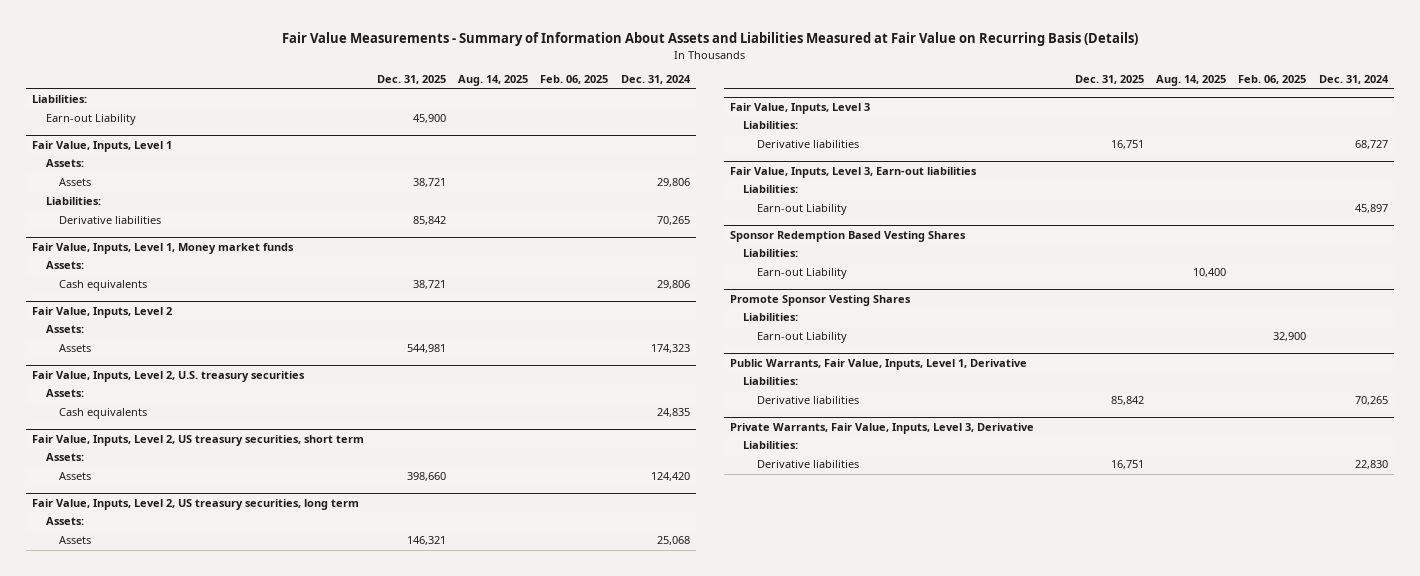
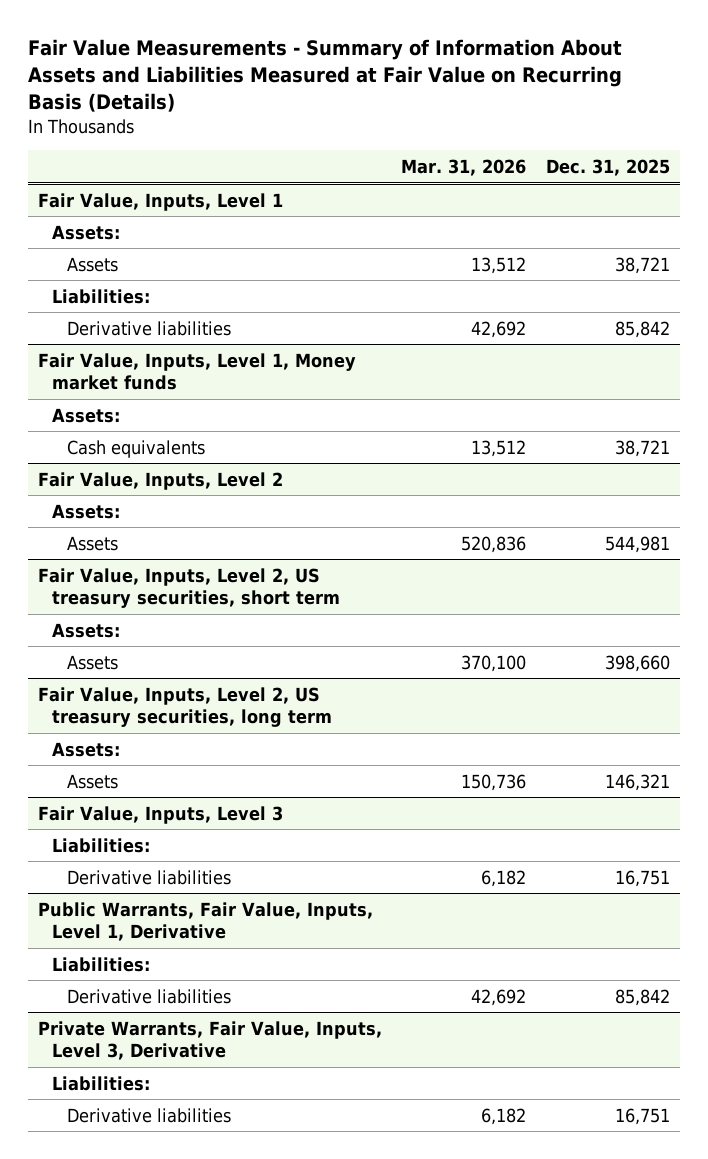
[458,75,529,87] Aug. 14, 2025 -> none
[540,75,609,85] Feb. 06, 2025 -> none
[620,75,691,85] Dec. 31, 2024 -> none
none -> [401,158,527,176] Mar. 31, 2026
[32,95,88,104] Liabilities: -> none
[45,114,136,126] Earn-out Liability -> none
[32,370,306,382] Fair Value, Inputs, Level 2, U.S. treasury securities -> none
[45,389,84,398] Assets: -> none
[58,408,147,420] Cash equivalents -> none
[730,166,978,178] Fair Value, Inputs, Level 3, Earn-out liabilities -> none
[743,185,799,194] Liabilities: -> none
[756,204,847,216] Earn-out Liability -> none
[730,230,967,242] Sponsor Redemption Based Vesting Shares -> none
[743,249,799,258] Liabilities: -> none
[756,268,847,280] Earn-out Liability -> none
[730,294,912,306] Promote Sponsor Vesting Shares -> none
[743,313,799,322] Liabilities: -> none
[756,332,847,344] Earn-out Liability -> none

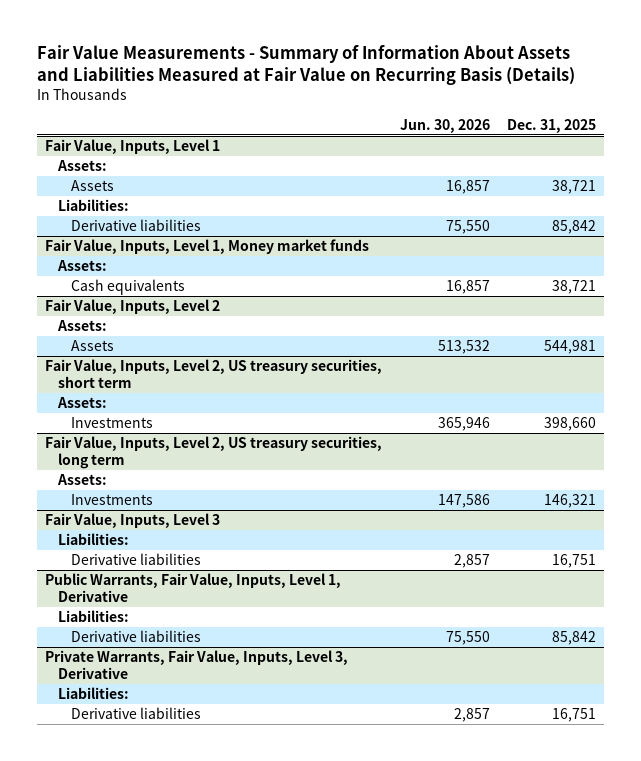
[401,158,527,176] Mar. 31, 2026 -> none
none -> [399,118,490,133] Jun. 30, 2026
[66,654,118,670] Assets -> [70,417,153,429] Investments
[66,773,118,789] Assets -> [70,494,153,506] Investments

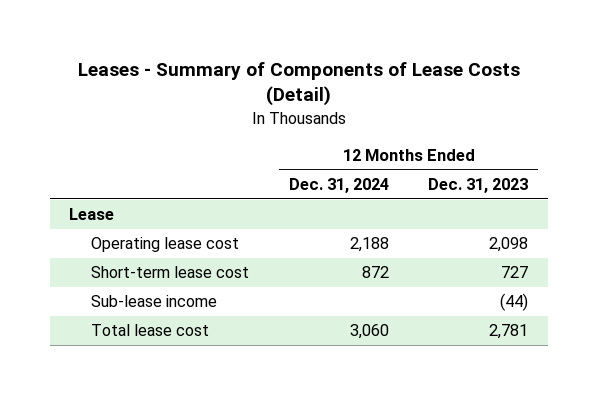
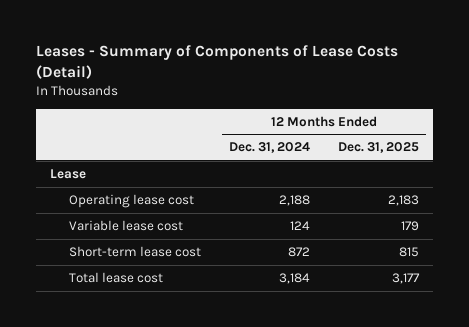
[428,178,529,194] Dec. 31, 2023 -> none
none -> [338,142,420,154] Dec. 31, 2025
none -> [68,220,183,232] Variable lease cost
[90,295,217,308] Sub-lease income -> none
[349,324,389,340] 3,060 -> [279,273,311,285] 3,184

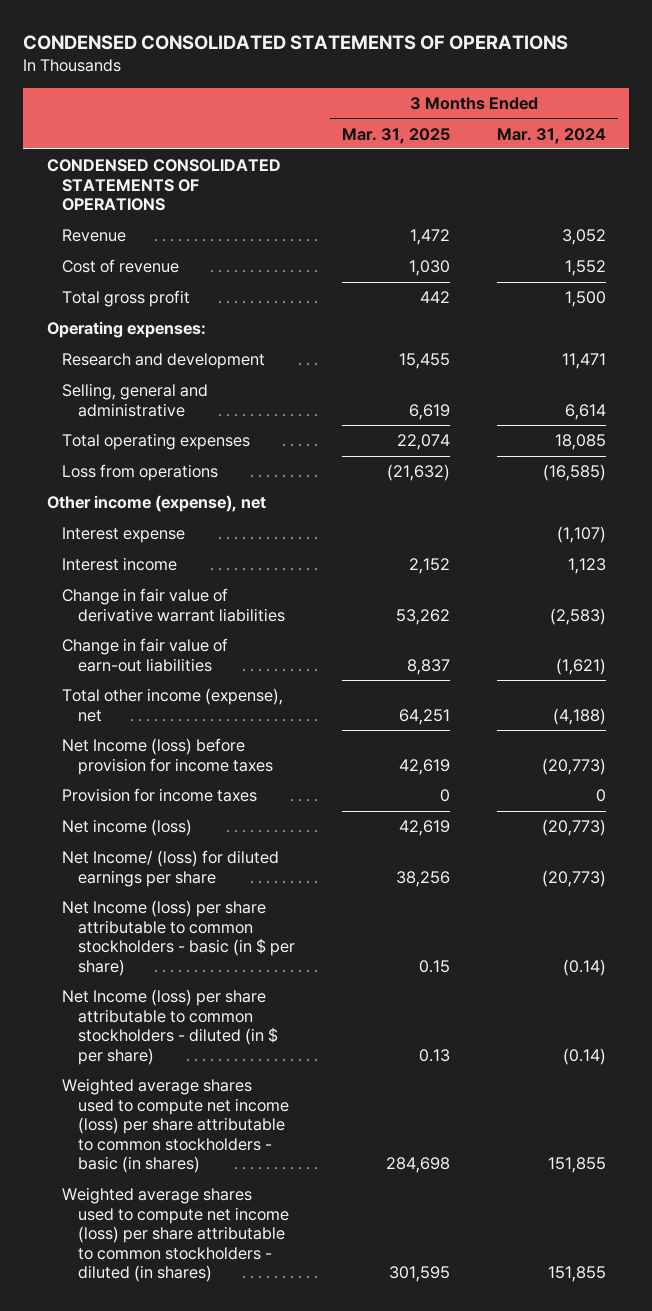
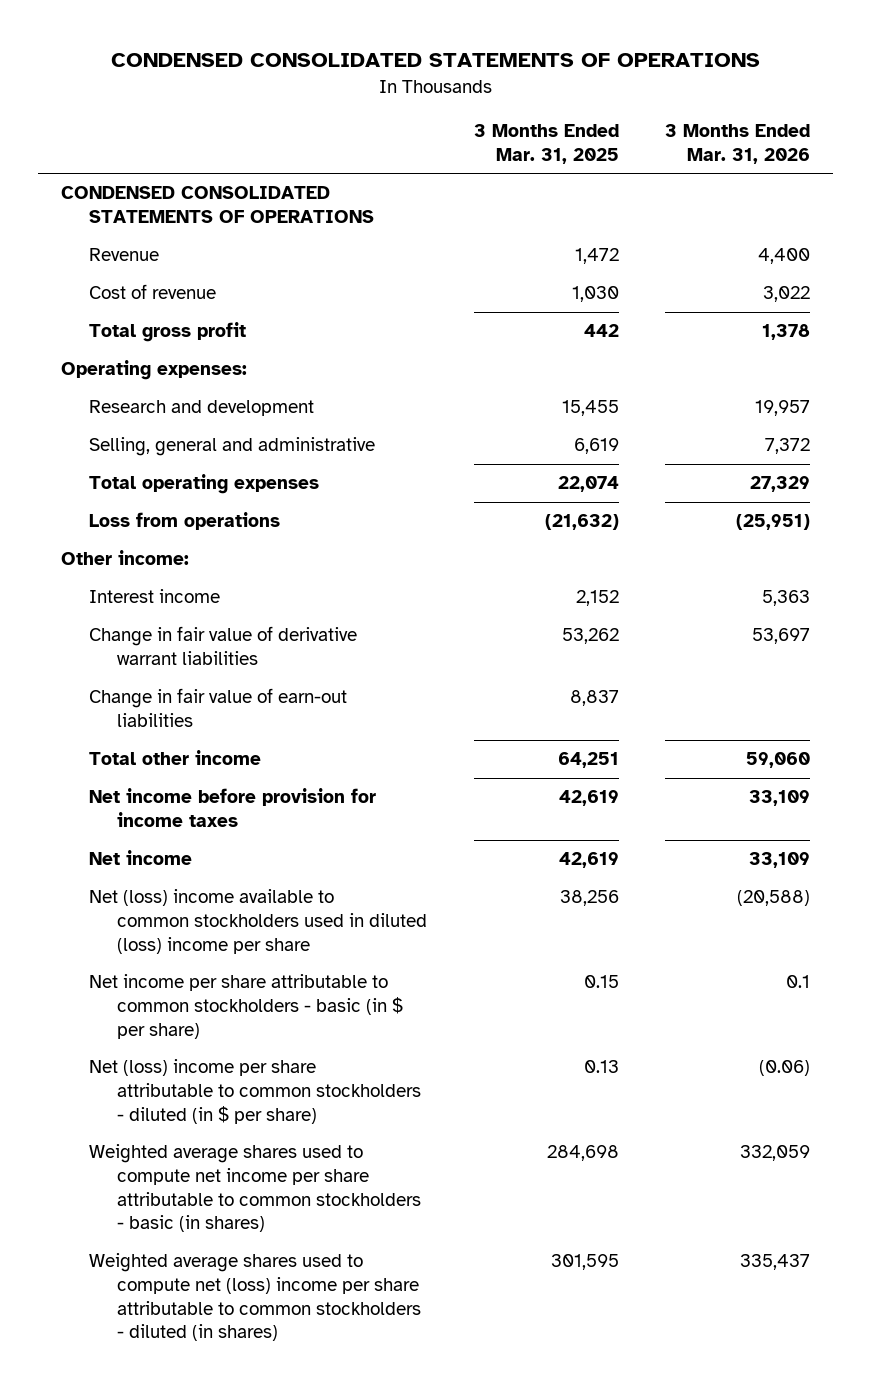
[496,127,606,144] Mar. 31, 2024 -> none
none -> [664,123,810,164] 3 Months Ended Mar. 31, 2026
[62,527,186,544] Interest expense -> none
[46,495,266,513] Other income (expense), net -> [61,550,190,566] Other income:
[62,788,258,803] Provision for income taxes -> none
[62,688,284,722] Total other income (expense), net -> [89,750,262,766] Total other income
[62,738,274,775] Net Income (loss) before provision for income taxes -> [89,788,377,828] Net income before provision for income taxes
[62,819,193,837] Net income (loss) -> [89,850,193,866] Net income
[62,850,280,887] Net Income/ (loss) for diluted earnings per share -> [89,889,428,954] Net (loss) income available to common stockholders used in diluted (loss) income per share
[62,900,296,976] Net Income (loss) per share attributable to common stockholders - basic (in $ per share) -> [89,974,404,1039] Net income per share attributable to common stockholders - basic (in $ per share)
[62,989,279,1065] Net Income (loss) per share attributable to common stockholders - diluted (in $ per share) -> [89,1059,422,1124] Net (loss) income per share attributable to common stockholders - diluted (in $ per share)
[62,1078,290,1174] Weighted average shares used to compute net income (loss) per share attributable to common stockholders - basic (in shares) -> [89,1144,422,1233] Weighted average shares used to compute net income per share attributable to common stockholders - basic (in shares)
[62,1187,290,1283] Weighted average shares used to compute net income (loss) per share attributable to common stockholders - diluted (in shares) -> [89,1253,422,1342] Weighted average shares used to compute net (loss) income per share attributable to common stockholders - diluted (in shares)

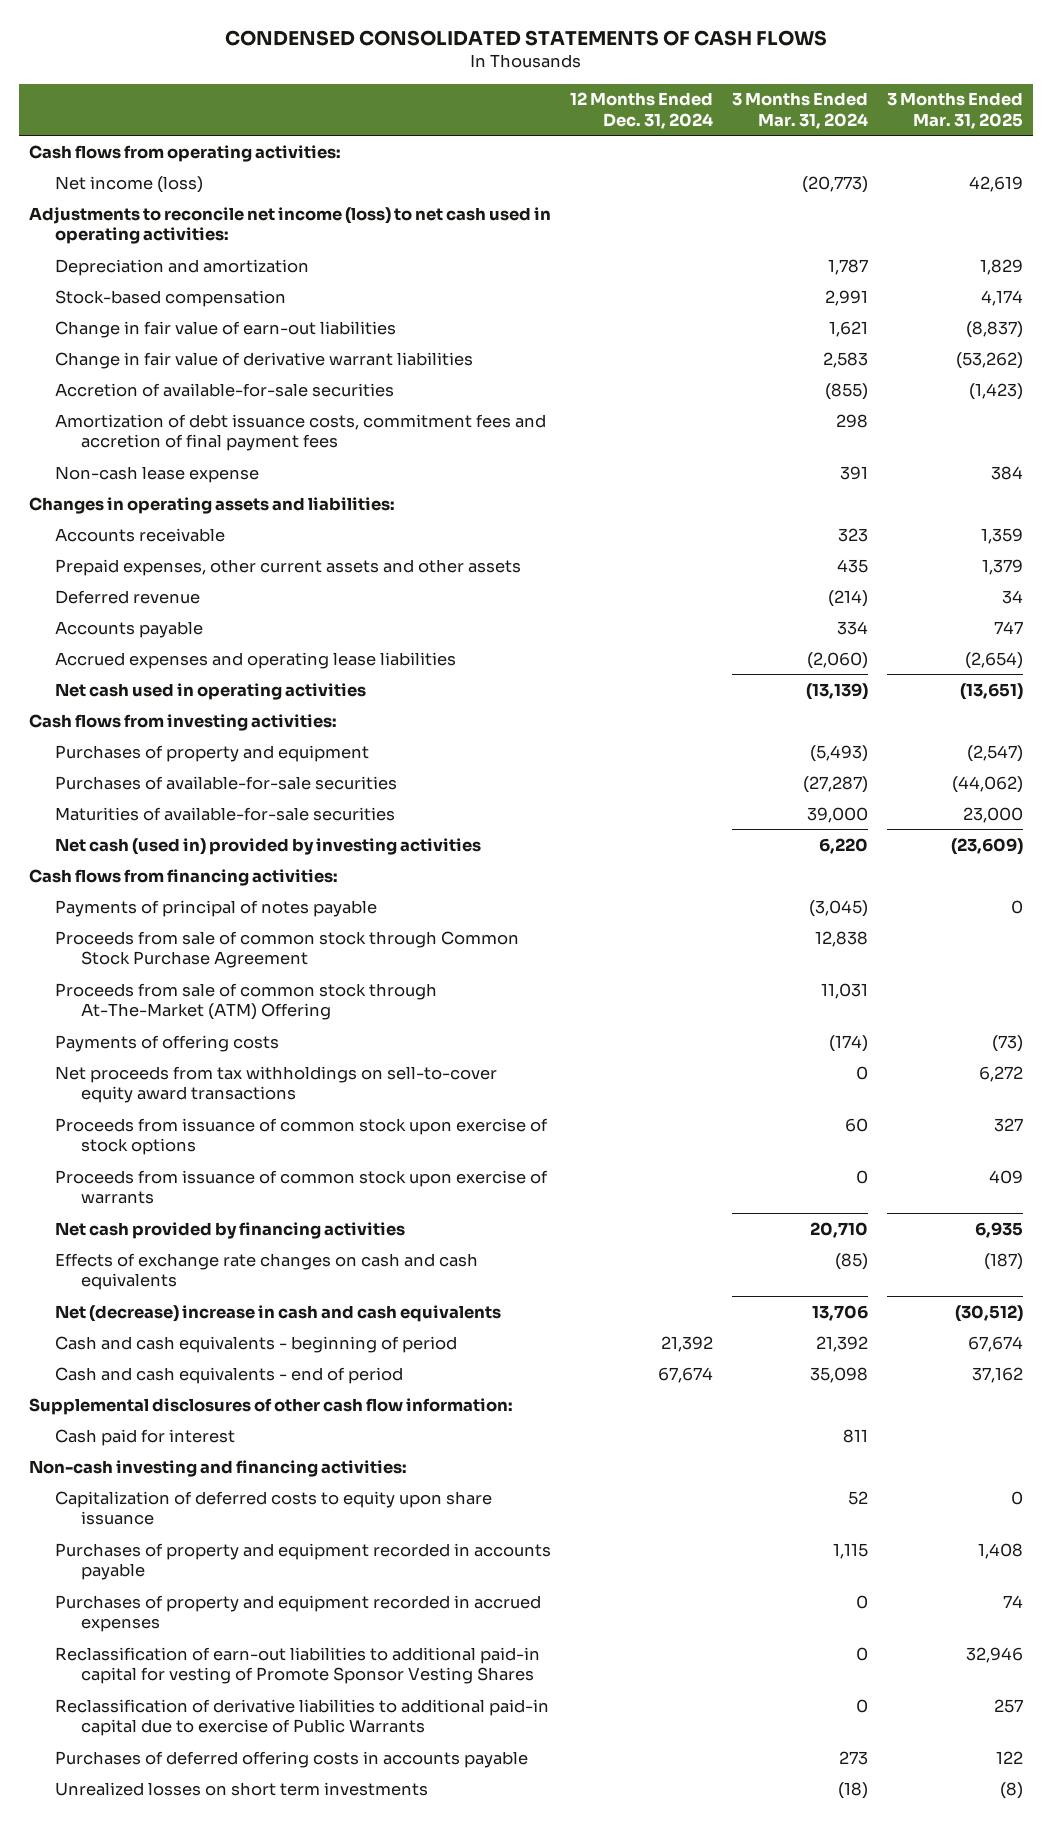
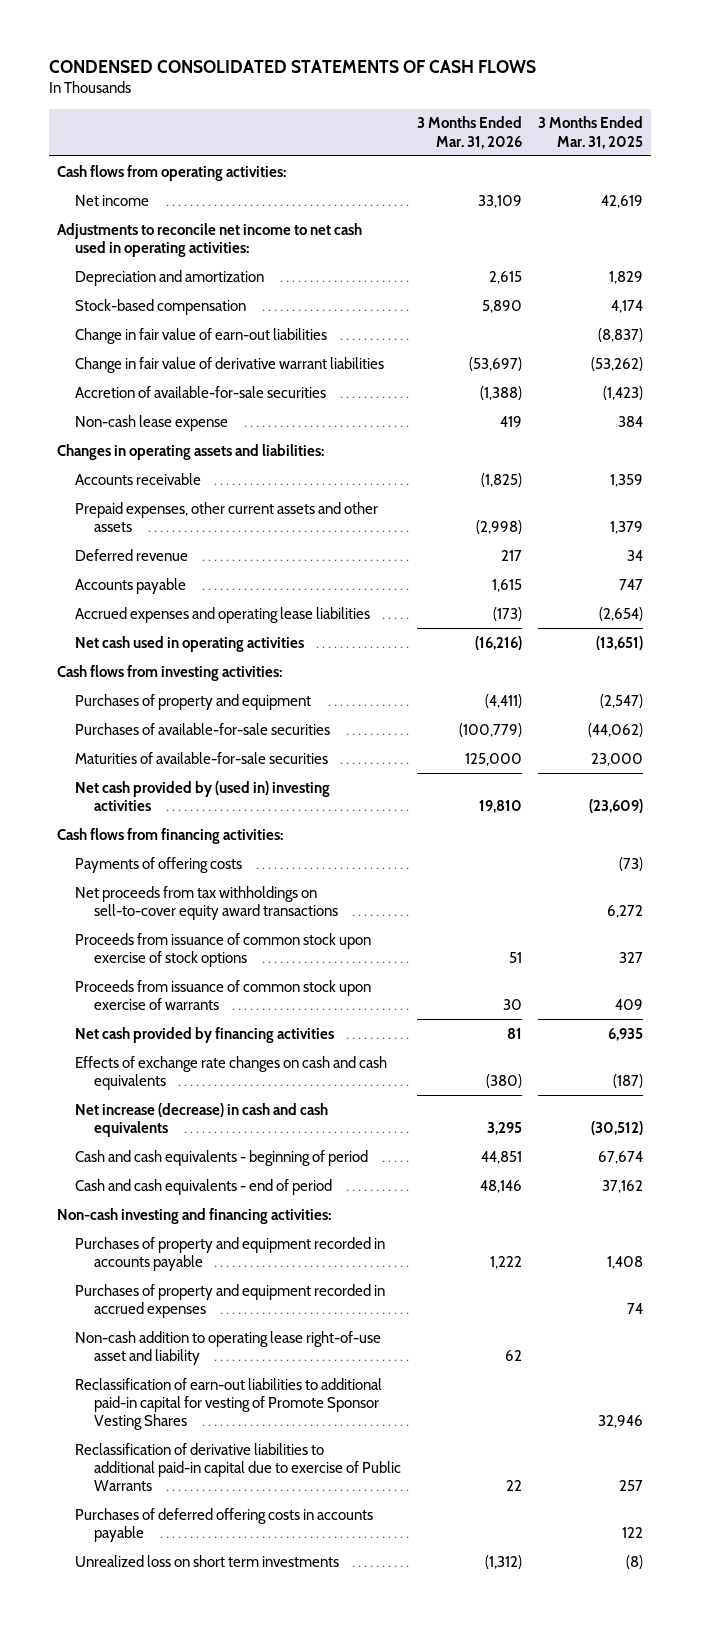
[569,92,713,129] 12 Months Ended Dec. 31, 2024 -> none
[732,92,869,129] 3 Months Ended Mar. 31, 2024 -> none
none -> [416,116,522,149] 3 Months Ended Mar. 31, 2026
[54,175,203,193] Net income (loss) -> [75,194,150,206] Net income
[28,206,551,245] Adjustments to reconcile net income (loss) to net cash used in operating activities: -> [57,222,363,258] Adjustments to reconcile net income to net cash used in operating activities:
[54,413,546,452] Amortization of debt issuance costs, commitment fees and accretion of final payment fees -> none
[54,837,481,855] Net cash (used in) provided by investing activities -> [75,780,331,812] Net cash provided by (used in) investing activities
[54,899,377,917] Payments of principal of notes payable -> none
[54,930,519,969] Proceeds from sale of common stock through Common Stock Purchase Agreement -> none
[54,982,437,1021] Proceeds from sale of common stock through At-The-Market (ATM) Offering -> none
[54,1304,501,1322] Net (decrease) increase in cash and cash equivalents -> [75,1102,329,1138] Net increase (decrease) in cash and cash equivalents
[28,1397,513,1415] Supplemental disclosures of other cash flow information: -> none
[54,1428,235,1446] Cash paid for interest -> none
[54,1490,492,1526] Capitalization of deferred costs to equity upon share issuance -> none
none -> [75,1330,382,1366] Non-cash addition to operating lease right-of-use asset and liability
[54,1781,428,1796] Unrealized losses on short term investments -> [75,1554,340,1567] Unrealized loss on short term investments

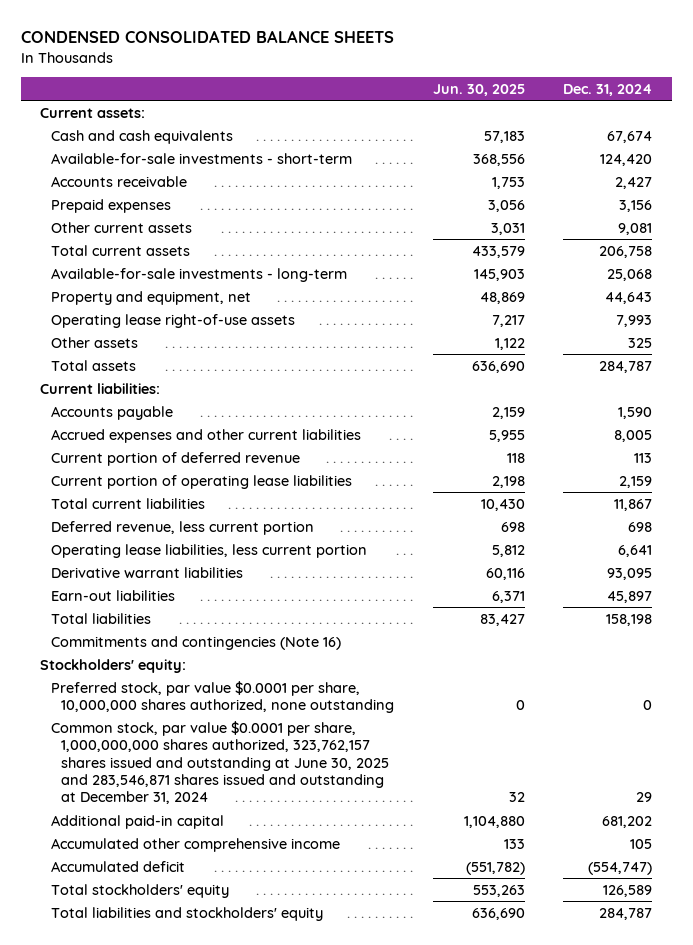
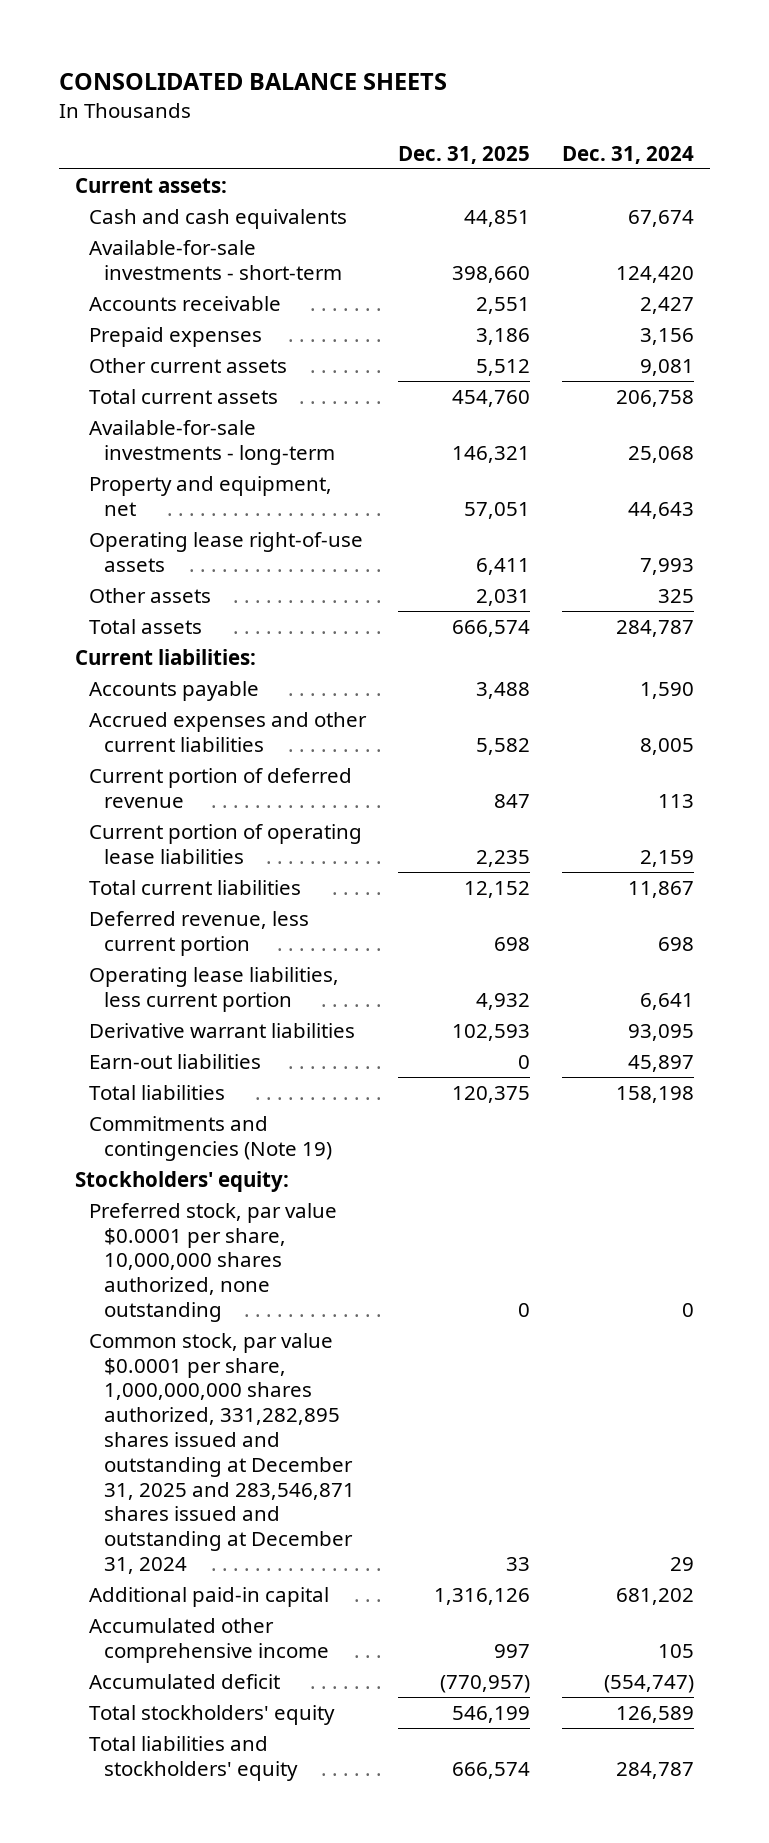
[20,30,394,44] CONDENSED CONSOLIDATED BALANCE SHEETS -> [58,73,447,91] CONSOLIDATED BALANCE SHEETS
[432,83,525,96] Jun. 30, 2025 -> none
none -> [398,145,531,164] Dec. 31, 2025
[50,635,341,650] Commitments and contingencies (Note 16) -> [89,1115,333,1161] Commitments and contingencies (Note 19)
[50,720,389,805] Common stock, par value $0.0001 per share, 1,000,000,000 shares authorized, 323,762,157 shares issued and outstanding at June 30, 2025 and 283,546,871 shares issued and outstanding at December 31, 2024 -> [89,1332,356,1575] Common stock, par value $0.0001 per share, 1,000,000,000 shares authorized, 331,282,895 shares issued and outstanding at December 31, 2025 and 283,546,871 shares issued and outstanding at December 31, 2024

